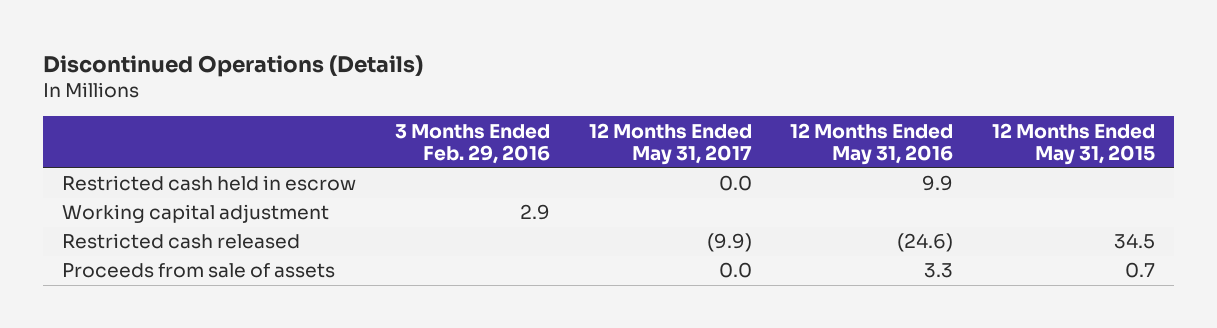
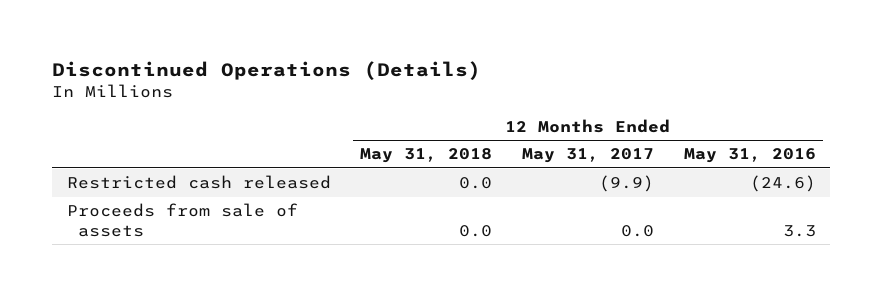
[394,123,550,165] 3 Months Ended Feb. 29, 2016 -> none
[991,122,1155,166] 12 Months Ended May 31, 2015 -> none
none -> [360,148,493,164] May 31, 2018
[62,175,357,192] Restricted cash held in escrow -> none
[62,204,330,224] Working capital adjustment -> none

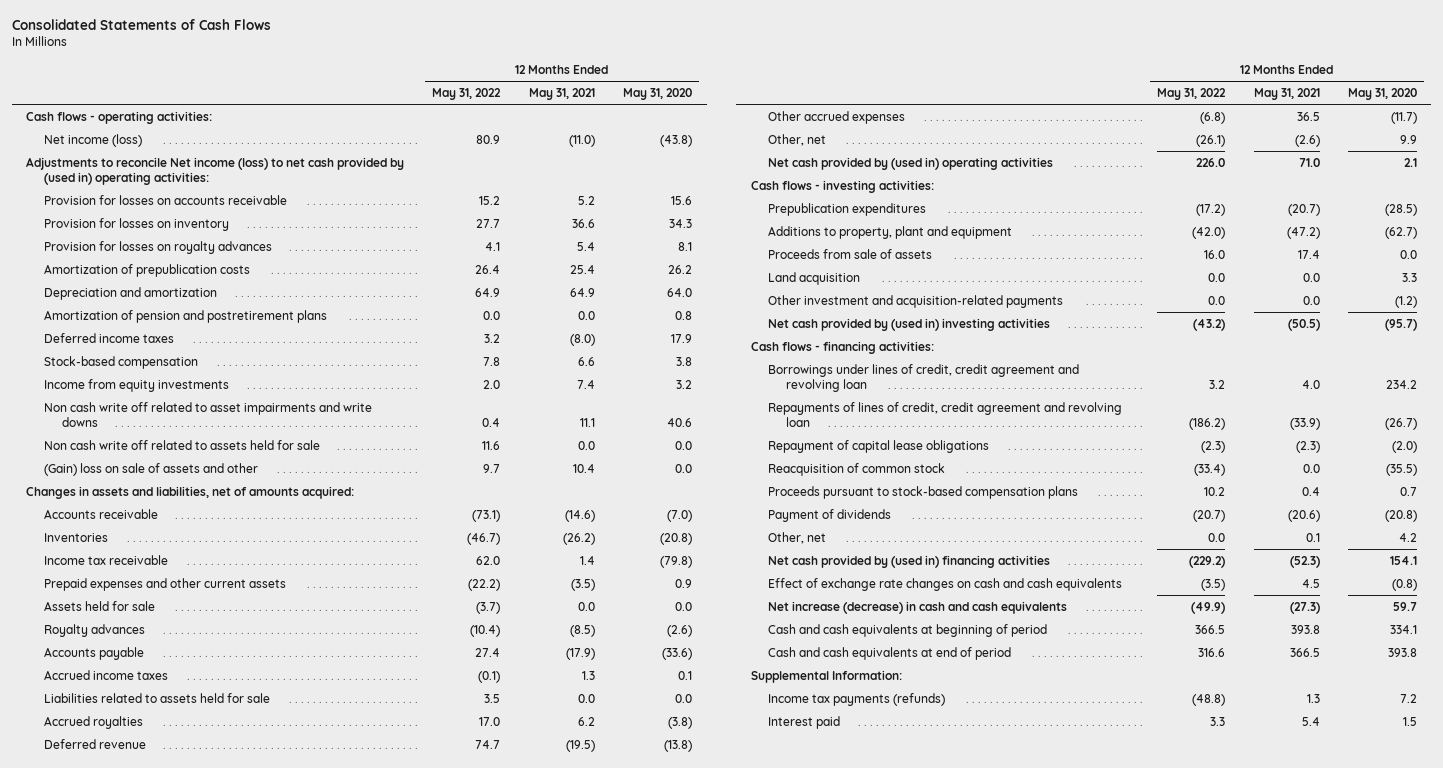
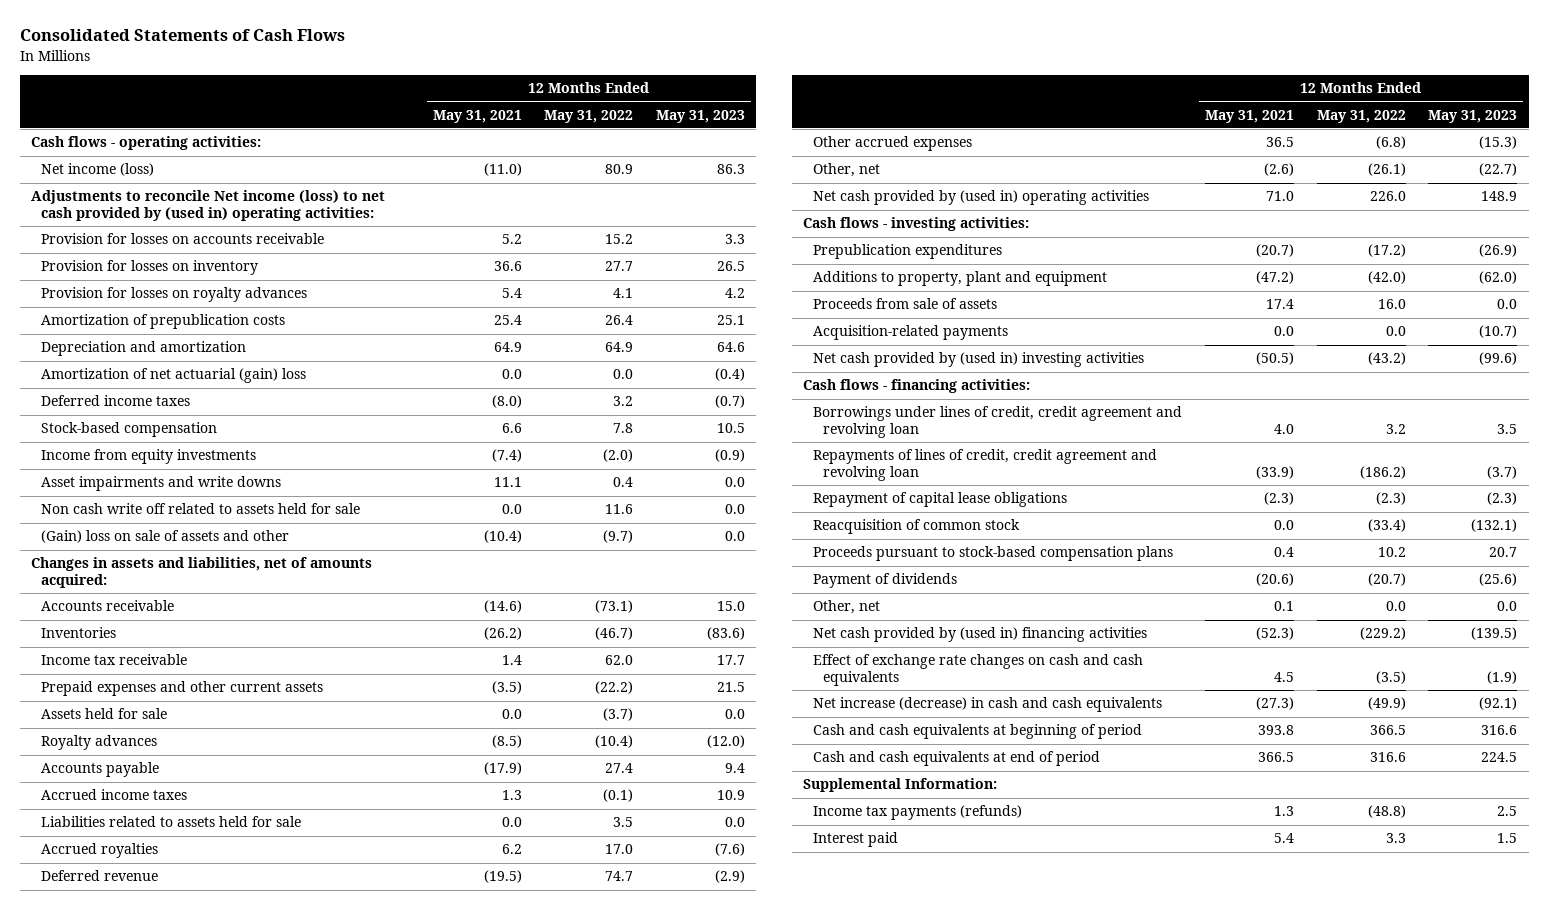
[623,87,693,100] May 31, 2020 -> none
none -> [656,109,746,123] May 31, 2023
[43,309,327,323] Amortization of pension and postretirement plans -> [41,368,307,384] Amortization of net actuarial (gain) loss
[483,379,501,389] 2.0 -> [603,449,634,463] (2.0)
[576,379,595,389] 7.4 -> [491,449,522,463] (7.4)
[43,401,372,427] Non cash write off related to asset impairments and write downs -> [41,476,282,492] Asset impairments and write downs
[483,463,501,473] 9.7 -> [603,530,634,544] (9.7)
[572,463,595,473] 10.4 -> [483,530,522,544] (10.4)
[768,271,861,285] Land acquisition -> none
[768,294,1064,308] Other investment and acquisition-related payments -> [813,325,1009,341] Acquisition-related payments

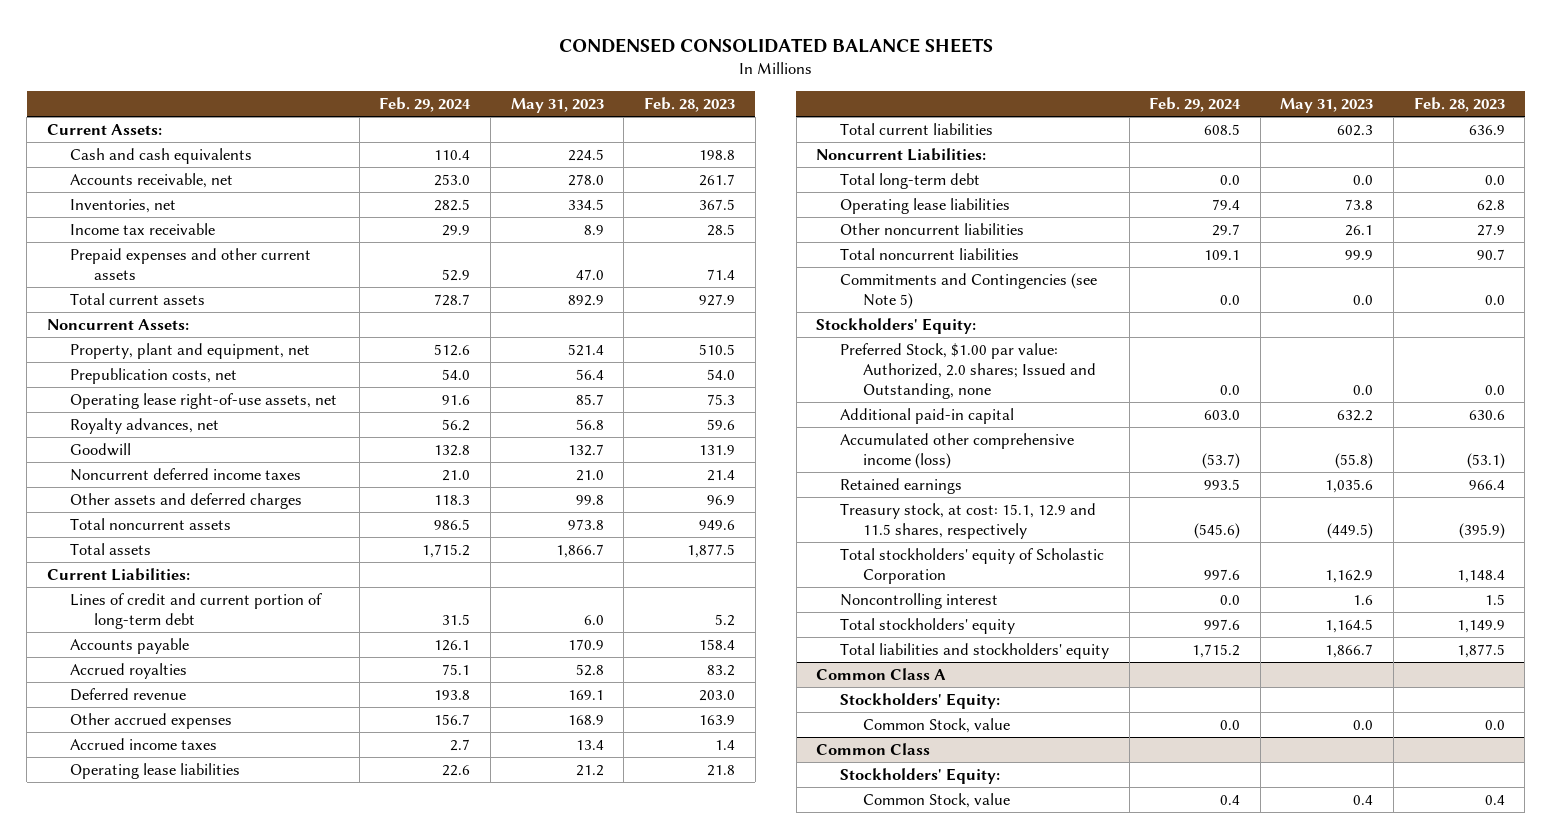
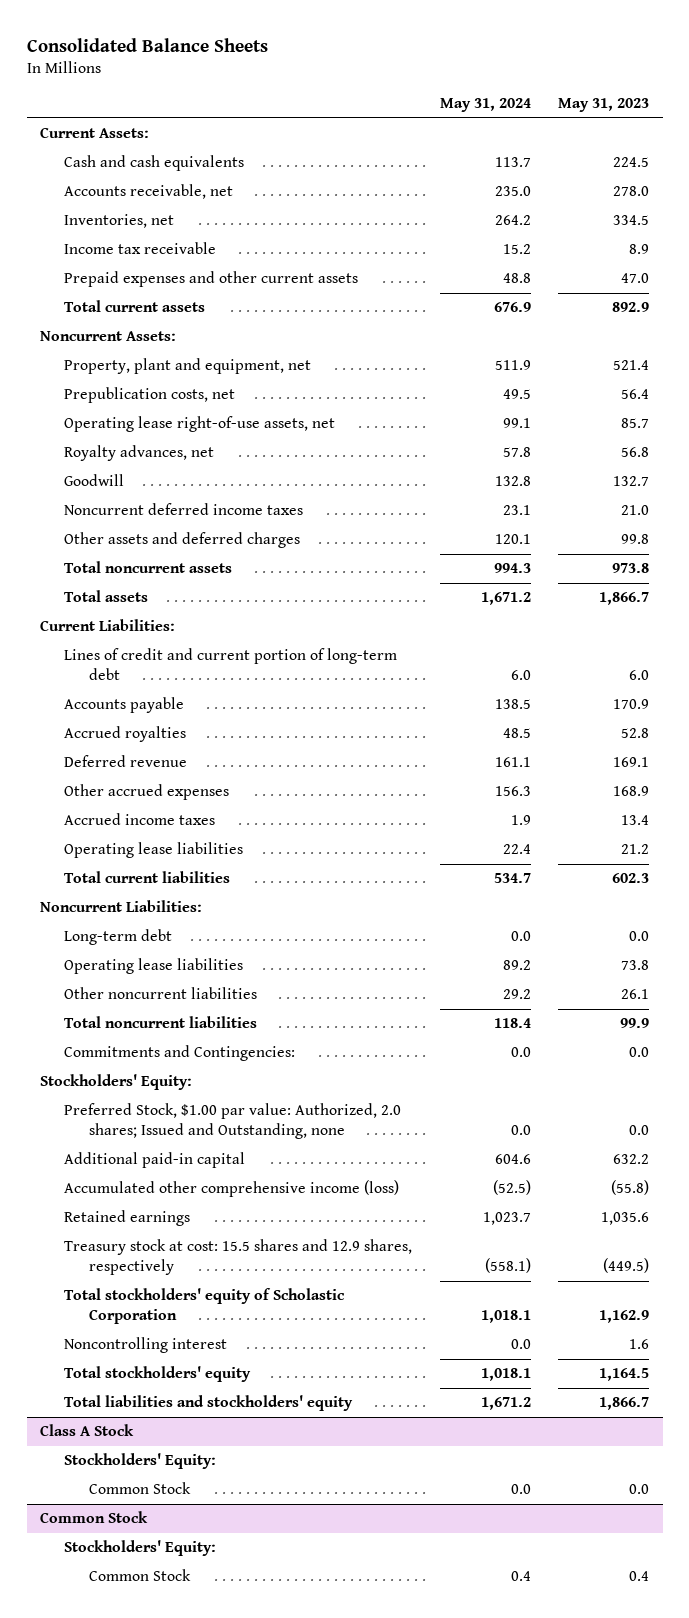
[558,38,993,54] CONDENSED CONSOLIDATED BALANCE SHEETS -> [26,37,268,52] Consolidated Balance Sheets
[379,96,472,112] Feb. 29, 2024 -> none
[643,96,735,112] Feb. 28, 2023 -> none
none -> [439,98,531,113] May 31, 2024
[839,172,980,189] Total long-term debt -> [64,929,173,946] Long-term debt
[839,272,1097,309] Commitments and Contingencies (see Note 5) -> [64,1045,296,1062] Commitments and Contingencies:
[839,502,1096,539] Treasury stock, at cost: 15.1, 12.9 and 11.5 shares, respectively -> [64,1239,413,1276] Treasury stock at cost: 15.5 shares and 12.9 shares, respectively
[816,667,947,680] Common Class A -> [40,1424,135,1437] Class A Stock
[863,717,1011,733] Common Stock, value -> [88,1482,191,1495] Common Stock
[816,742,931,755] Common Class -> [40,1511,149,1524] Common Stock
[863,792,1011,808] Common Stock, value -> [88,1569,191,1582] Common Stock

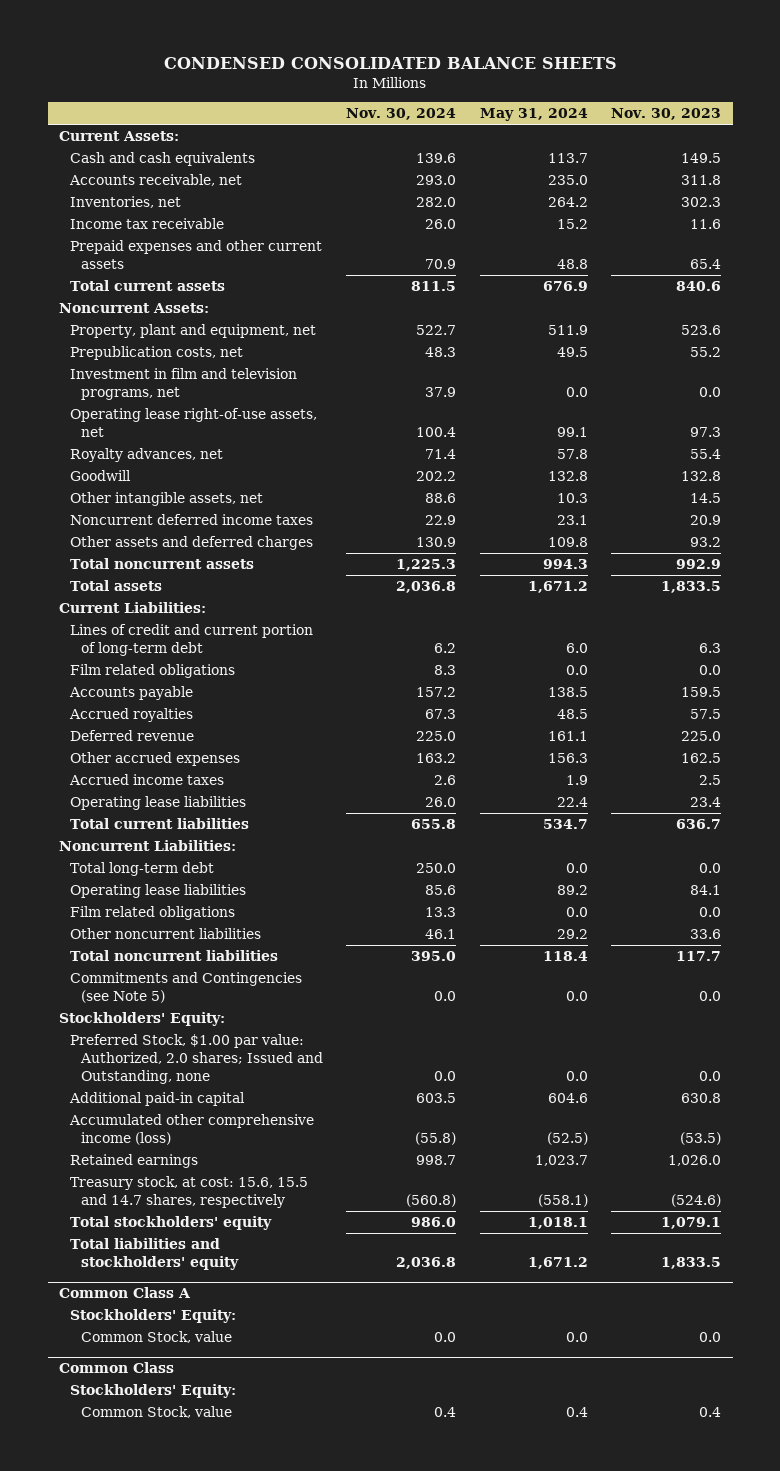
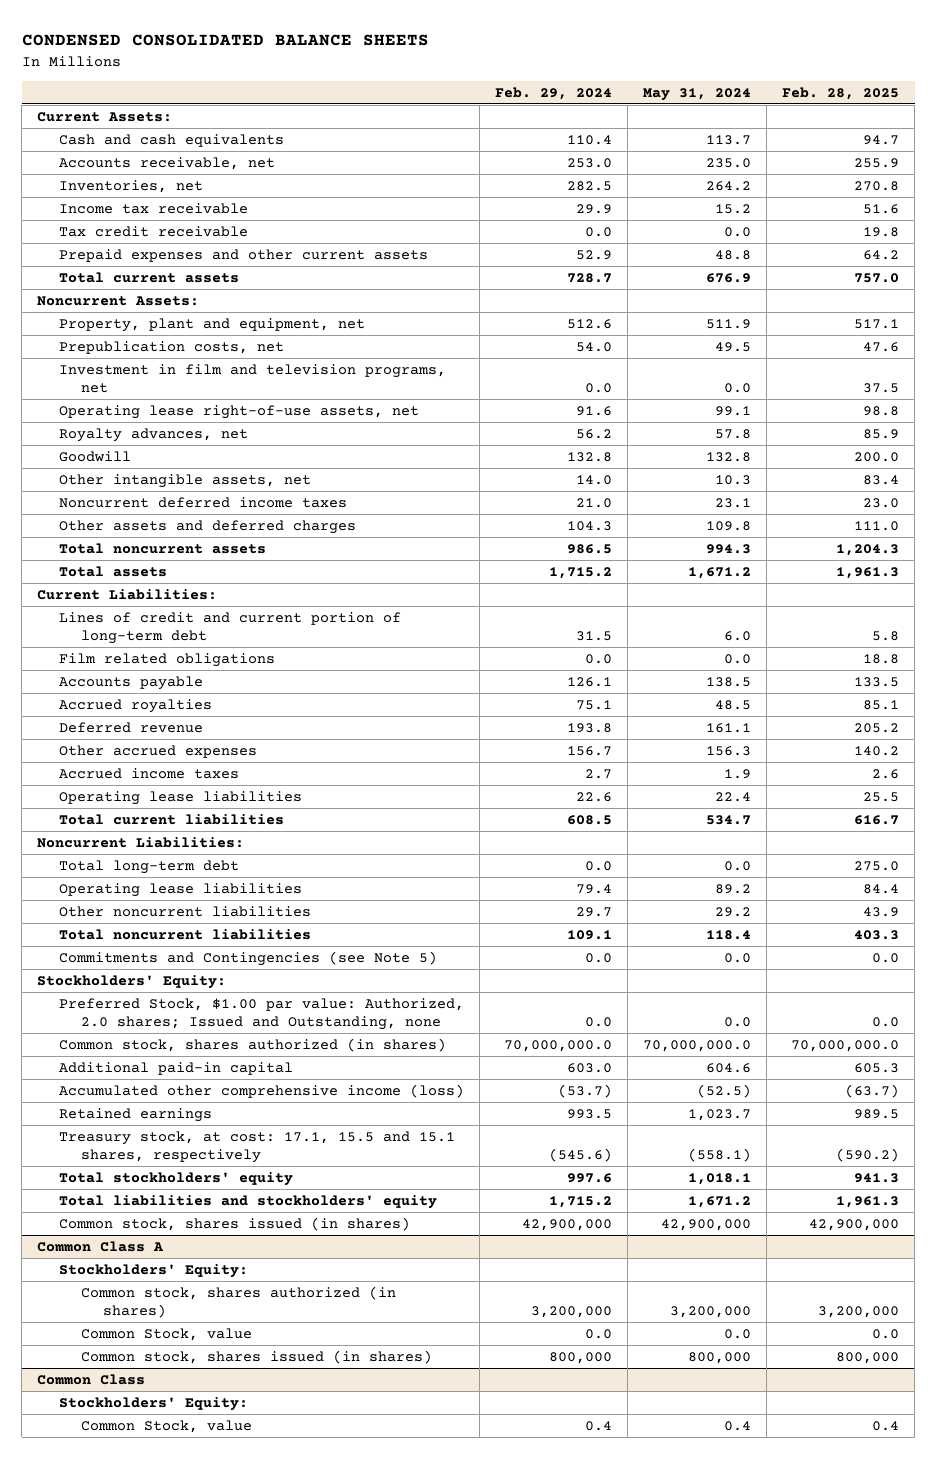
[346,108,457,121] Nov. 30, 2024 -> none
[610,108,721,121] Nov. 30, 2023 -> none
none -> [495,86,613,100] Feb. 29, 2024
none -> [782,86,900,100] Feb. 28, 2025
none -> [59,225,249,237] Tax credit receivable
[70,906,236,921] Film related obligations -> none
none -> [59,1037,447,1052] Common stock, shares authorized (in shares)
[70,1176,309,1209] Treasury stock, at cost: 15.6, 15.5 and 14.7 shares, respectively -> [59,1130,456,1164] Treasury stock, at cost: 17.1, 15.5 and 15.1 shares, respectively
none -> [59,1216,411,1231] Common stock, shares issued (in shares)
none -> [80,1285,396,1319] Common stock, shares authorized (in shares)
none -> [80,1349,432,1364] Common stock, shares issued (in shares)

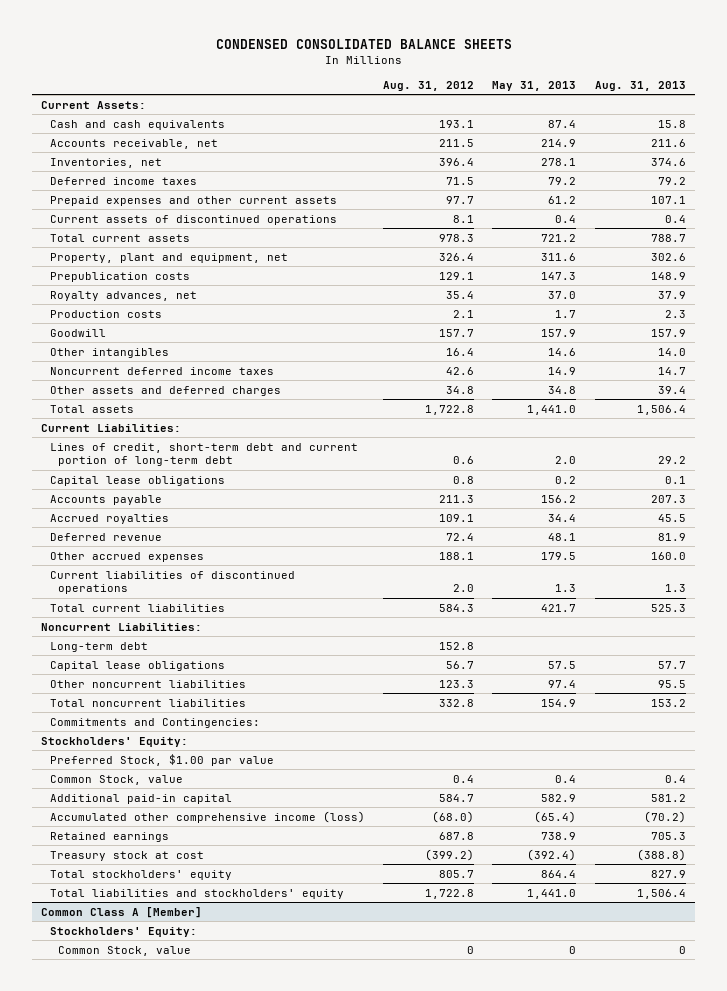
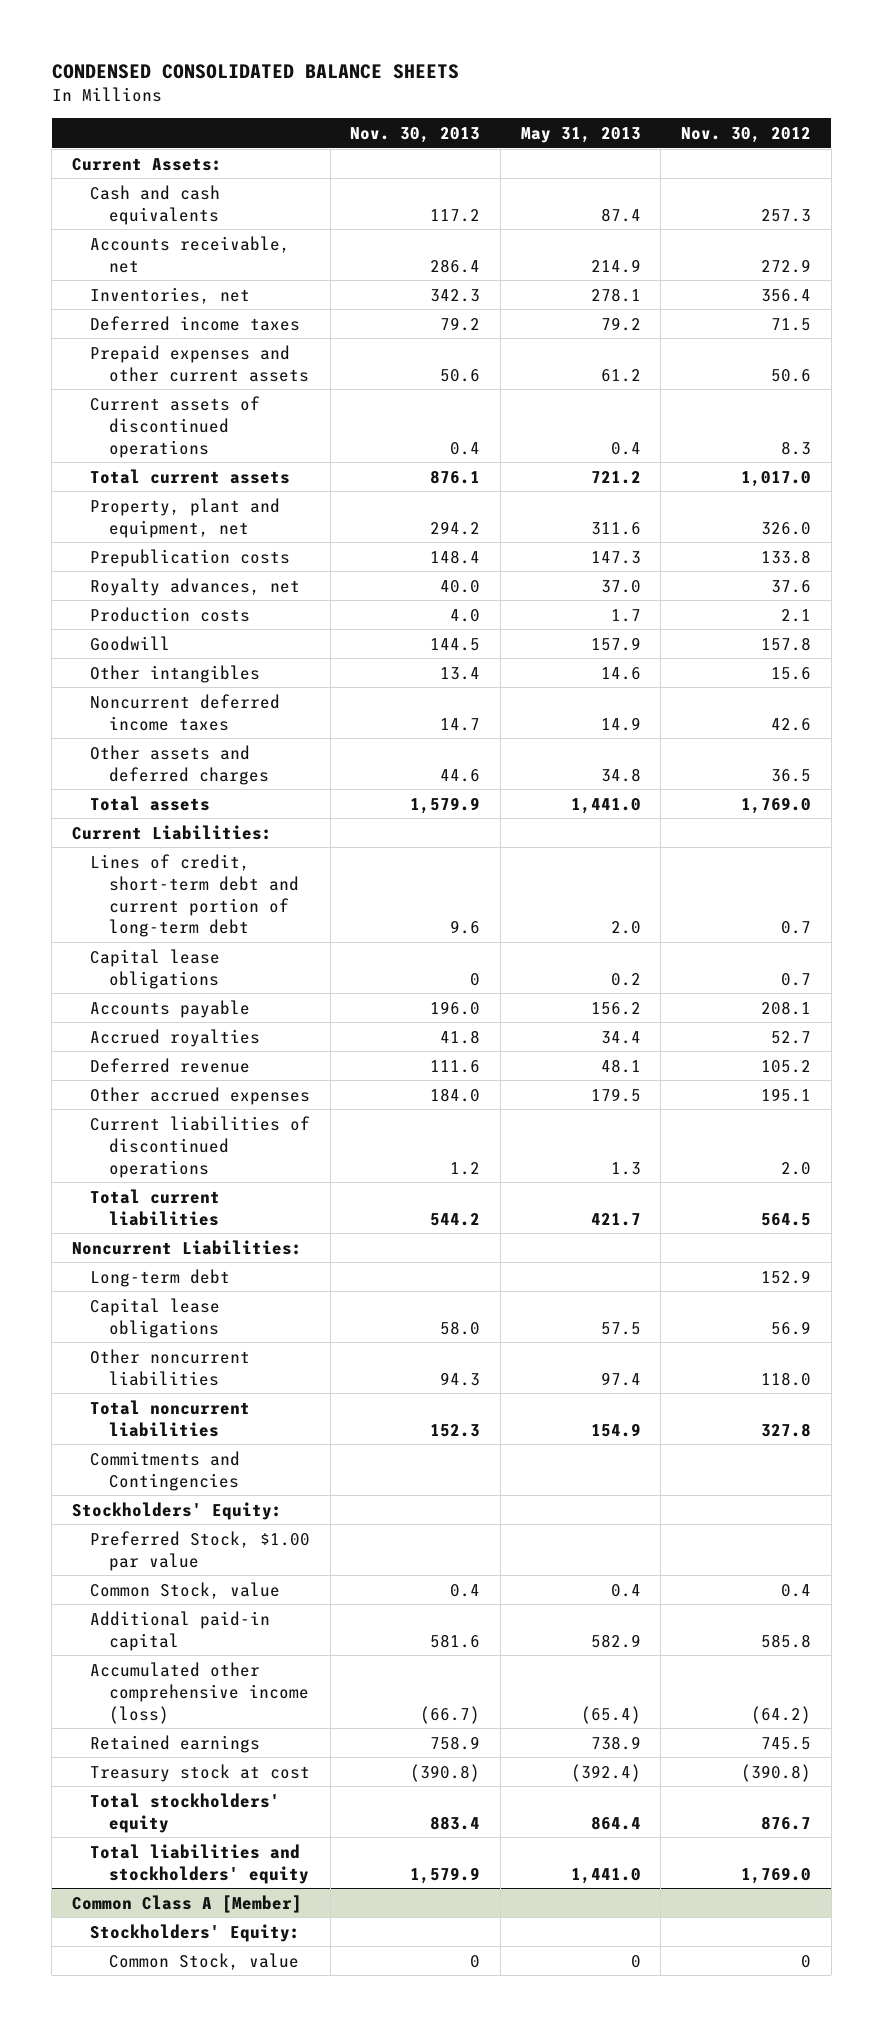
[382,80,474,91] Aug. 31, 2012 -> none
[594,80,686,91] Aug. 31, 2013 -> none
none -> [350,126,481,143] Nov. 30, 2013
none -> [680,126,811,143] Nov. 30, 2012
[49,717,260,728] Commitments and Contingencies: -> [90,1450,241,1491] Commitments and Contingencies

